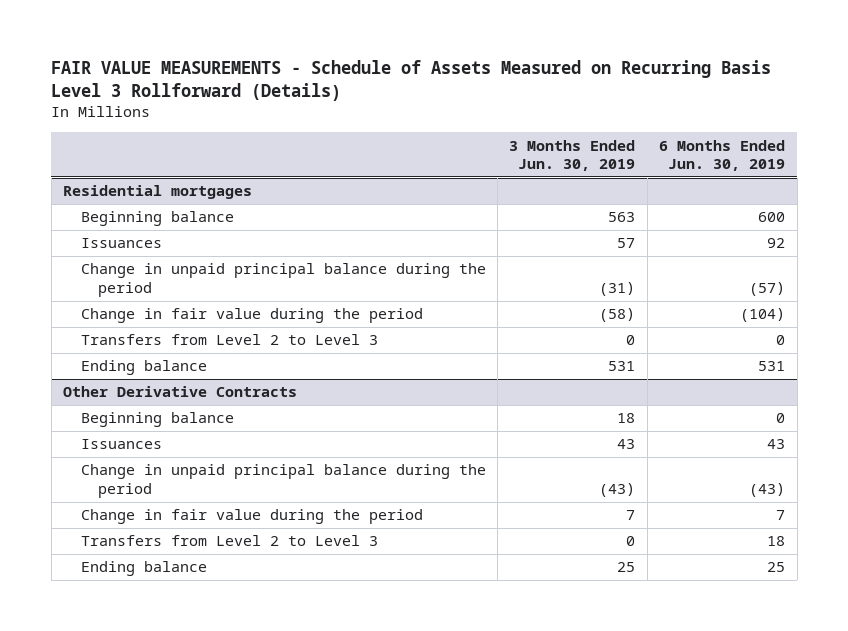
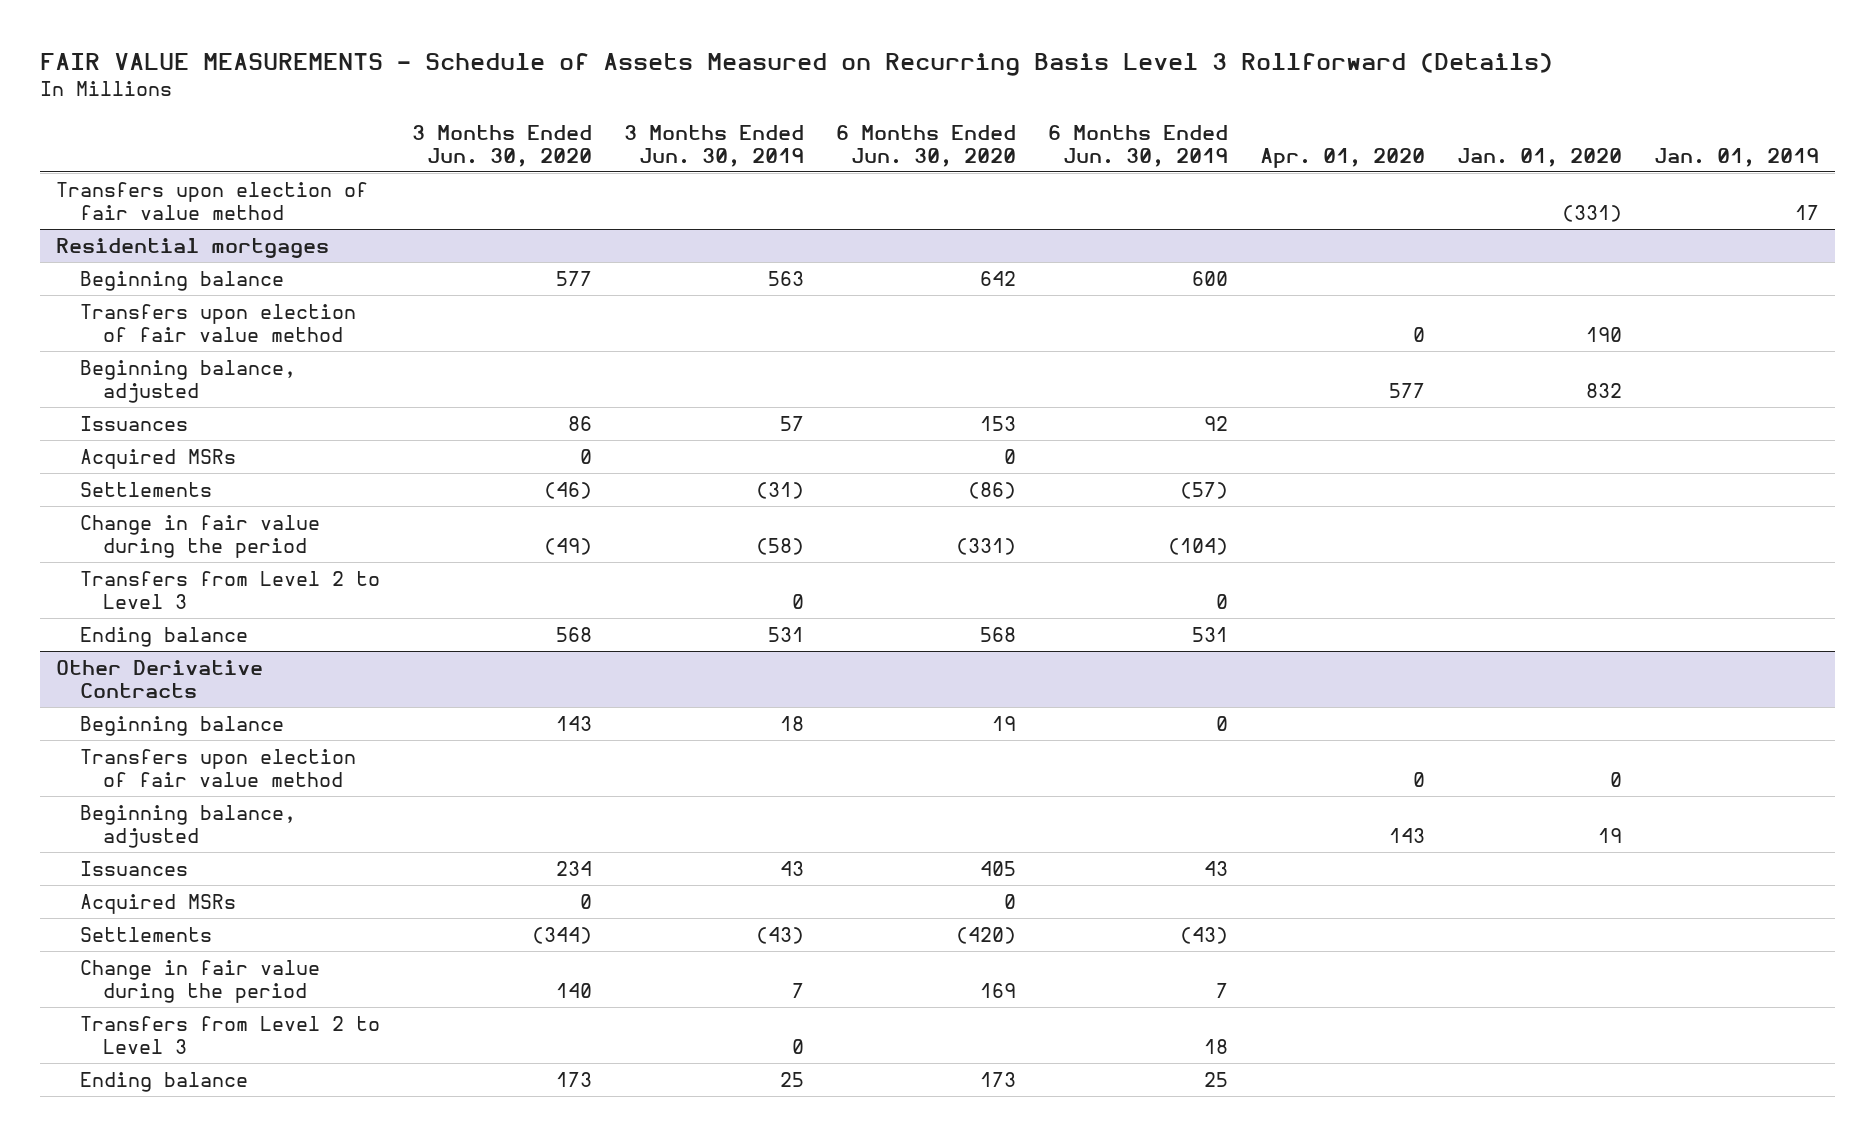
none -> [411,124,592,168] 3 Months Ended Jun. 30, 2020
none -> [835,124,1016,168] 6 Months Ended Jun. 30, 2020
none -> [1259,148,1425,169] Apr. 01, 2020
none -> [1456,148,1622,168] Jan. 01, 2020
none -> [1653,148,1819,168] Jan. 01, 2019
none -> [55,181,368,221] Transfers upon election of fair value method
none -> [79,303,356,343] Transfers upon election of fair value method
none -> [79,359,296,404] Beginning balance, adjusted
none -> [79,448,236,469] Acquired MSRs
[80,263,486,297] Change in unpaid principal balance during the period -> [79,481,212,497] Settlements
none -> [79,748,356,788] Transfers upon election of fair value method
none -> [79,804,296,849] Beginning balance, adjusted
none -> [79,893,236,914] Acquired MSRs
[80,464,486,498] Change in unpaid principal balance during the period -> [79,926,212,942] Settlements

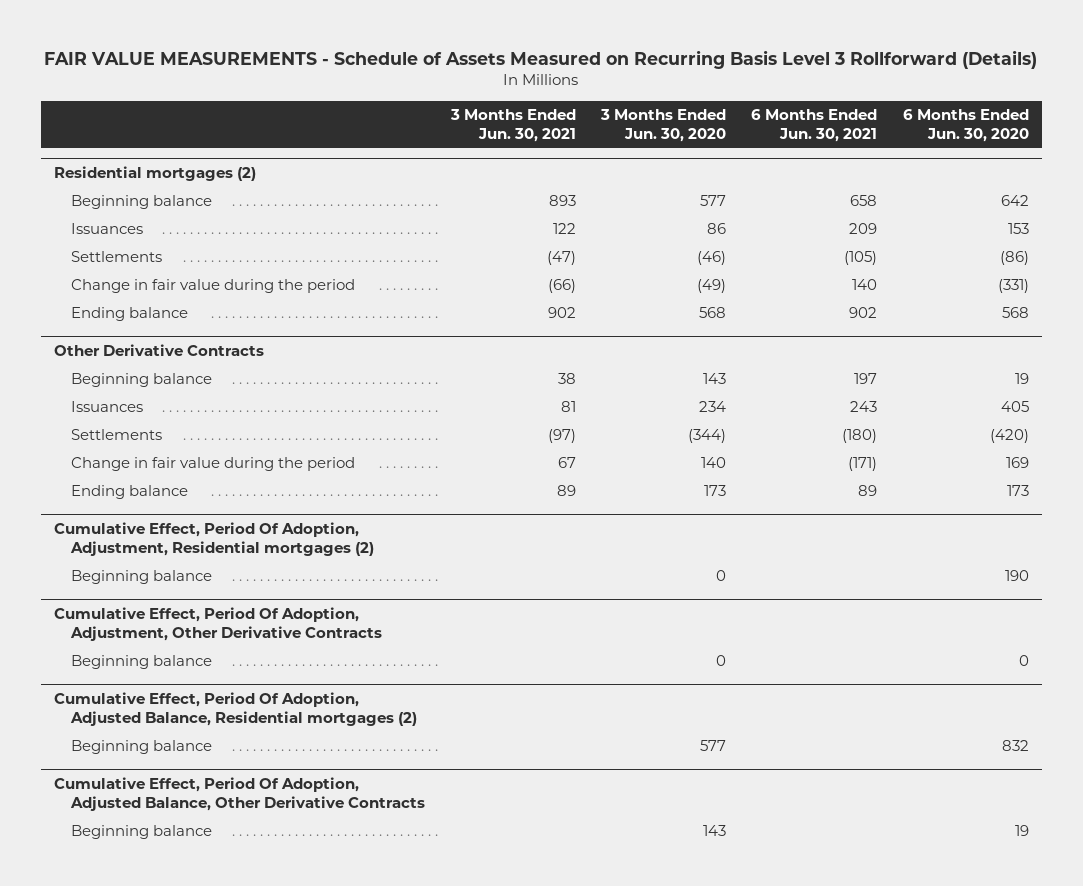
[623,124,804,168] 3 Months Ended Jun. 30, 2019 -> none
[1047,124,1228,168] 6 Months Ended Jun. 30, 2019 -> none
[1259,148,1425,169] Apr. 01, 2020 -> none
[1456,148,1622,168] Jan. 01, 2020 -> none
[1653,148,1819,168] Jan. 01, 2019 -> none
none -> [449,109,576,142] 3 Months Ended Jun. 30, 2021
none -> [751,109,878,142] 6 Months Ended Jun. 30, 2021
[55,181,368,221] Transfers upon election of fair value method -> none
[55,237,329,258] Residential mortgages -> [54,165,257,181] Residential mortgages (2)
[79,303,356,343] Transfers upon election of fair value method -> none
[79,359,296,404] Beginning balance, adjusted -> none
[79,448,236,469] Acquired MSRs -> none
[79,570,380,610] Transfers from Level 2 to Level 3 -> none
[79,748,356,788] Transfers upon election of fair value method -> none
[79,804,296,849] Beginning balance, adjusted -> none
[79,893,236,914] Acquired MSRs -> none
[79,1015,380,1055] Transfers from Level 2 to Level 3 -> none
none -> [54,521,375,556] Cumulative Effect, Period Of Adoption, Adjustment, Residential mortgages (2)
none -> [71,570,213,585] Beginning balance
none -> [54,606,383,641] Cumulative Effect, Period Of Adoption, Adjustment, Other Derivative Contracts
none -> [71,655,213,670] Beginning balance
none -> [54,691,418,726] Cumulative Effect, Period Of Adoption, Adjusted Balance, Residential mortgages (2)
none -> [71,740,213,755] Beginning balance
none -> [54,776,426,811] Cumulative Effect, Period Of Adoption, Adjusted Balance, Other Derivative Contracts
none -> [71,825,213,840] Beginning balance

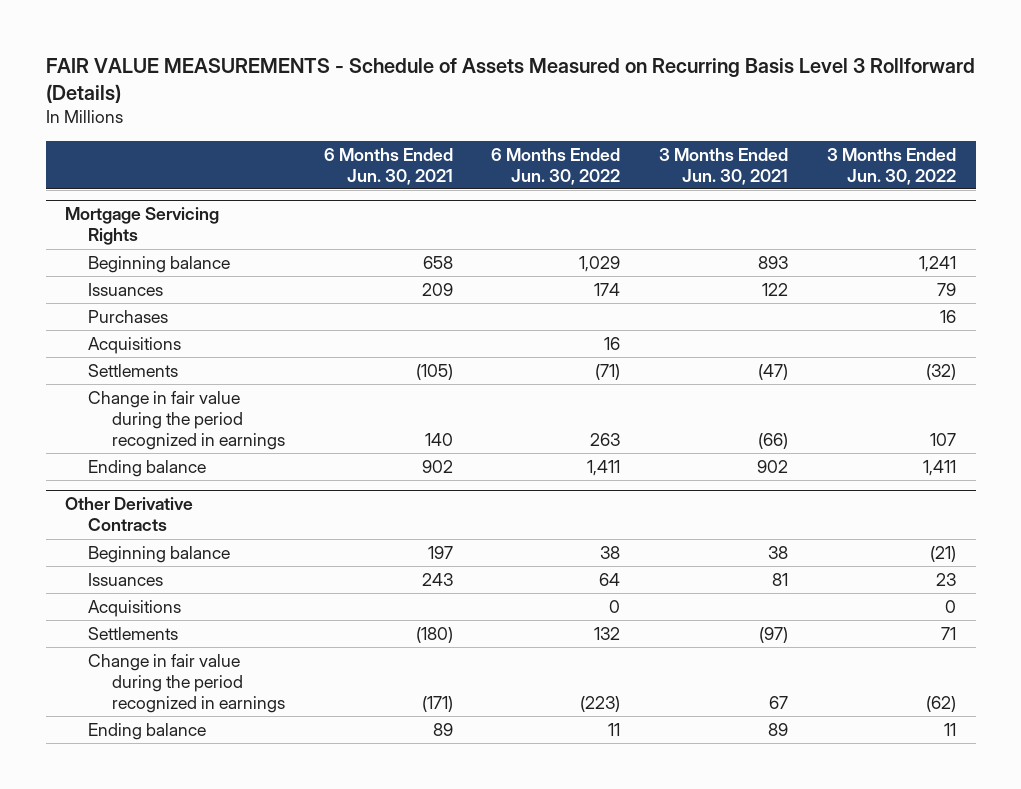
[600,109,727,142] 3 Months Ended Jun. 30, 2020 -> none
[902,109,1029,142] 6 Months Ended Jun. 30, 2020 -> none
none -> [491,147,621,185] 6 Months Ended Jun. 30, 2022
none -> [827,147,957,185] 3 Months Ended Jun. 30, 2022
[54,165,257,181] Residential mortgages (2) -> [65,207,220,246] Mortgage Servicing Rights
none -> [88,309,169,323] Purchases
none -> [88,336,182,354] Acquisitions
[71,279,356,294] Change in fair value during the period -> [88,390,285,450] Change in fair value during the period recognized in earnings
none -> [88,599,182,617] Acquisitions
[71,457,356,472] Change in fair value during the period -> [88,653,285,713] Change in fair value during the period recognized in earnings
[54,521,375,556] Cumulative Effect, Period Of Adoption, Adjustment, Residential mortgages (2) -> none
[71,570,213,585] Beginning balance -> none
[54,606,383,641] Cumulative Effect, Period Of Adoption, Adjustment, Other Derivative Contracts -> none
[71,655,213,670] Beginning balance -> none
[54,691,418,726] Cumulative Effect, Period Of Adoption, Adjusted Balance, Residential mortgages (2) -> none
[71,740,213,755] Beginning balance -> none
[54,776,426,811] Cumulative Effect, Period Of Adoption, Adjusted Balance, Other Derivative Contracts -> none
[71,825,213,840] Beginning balance -> none

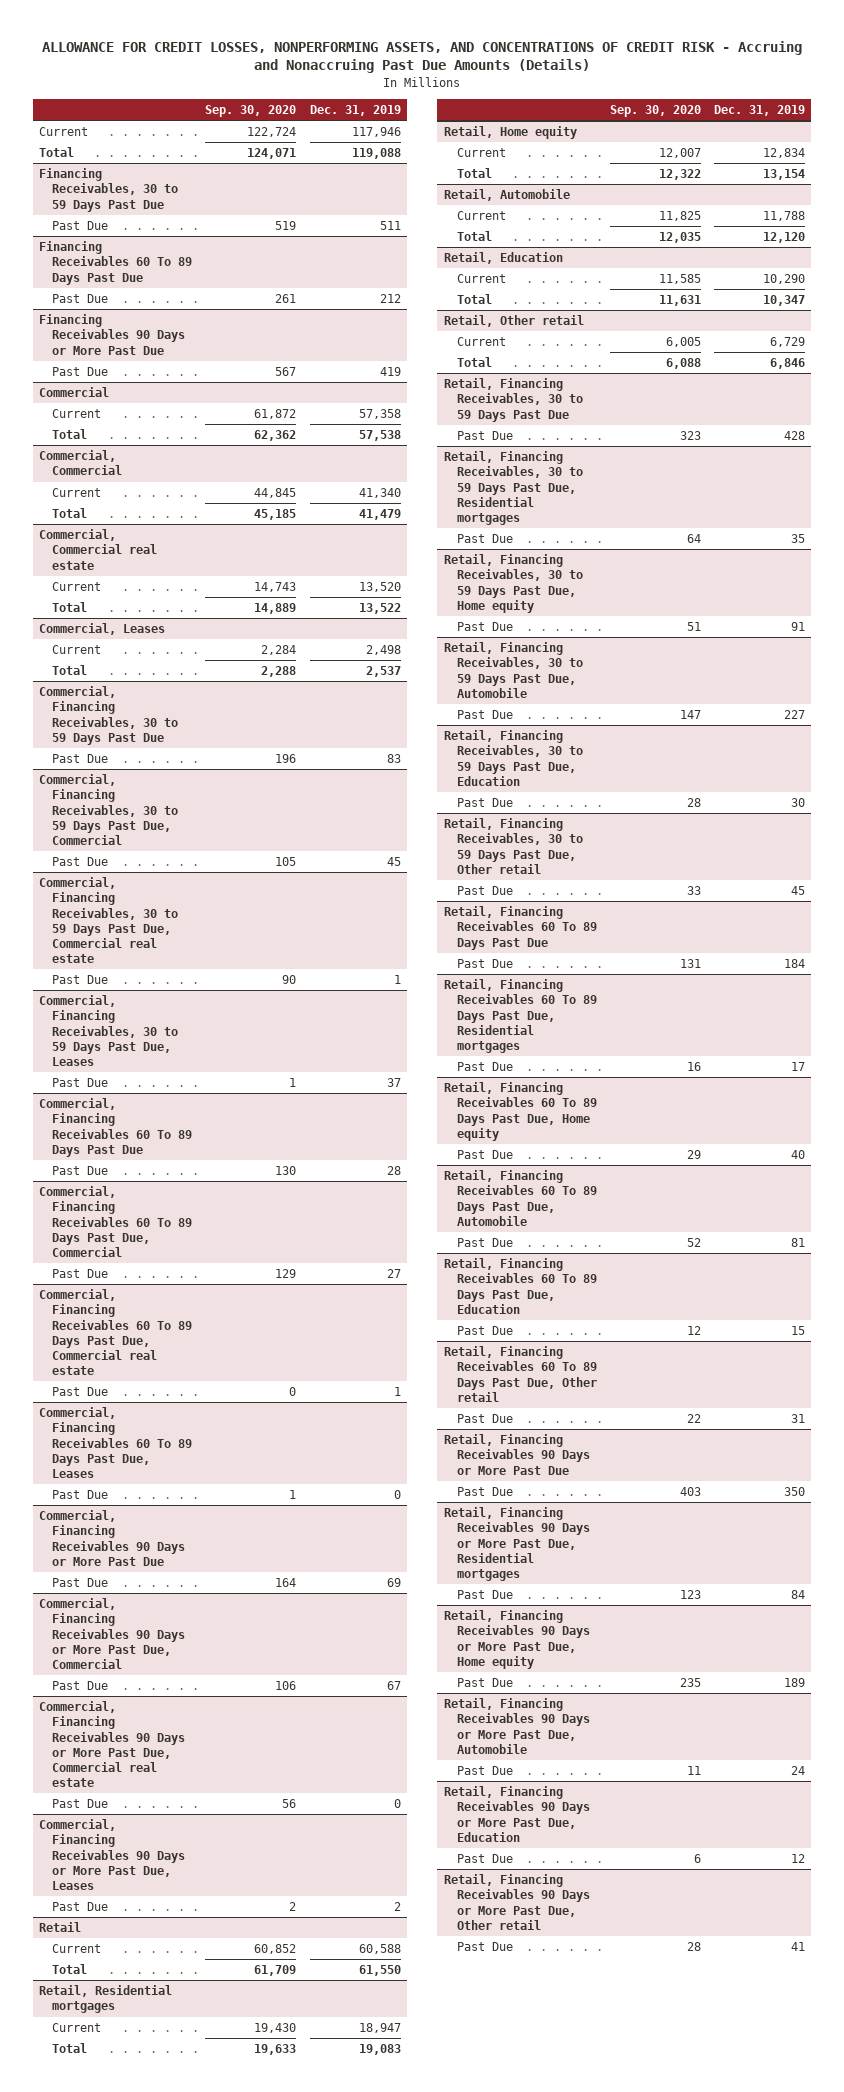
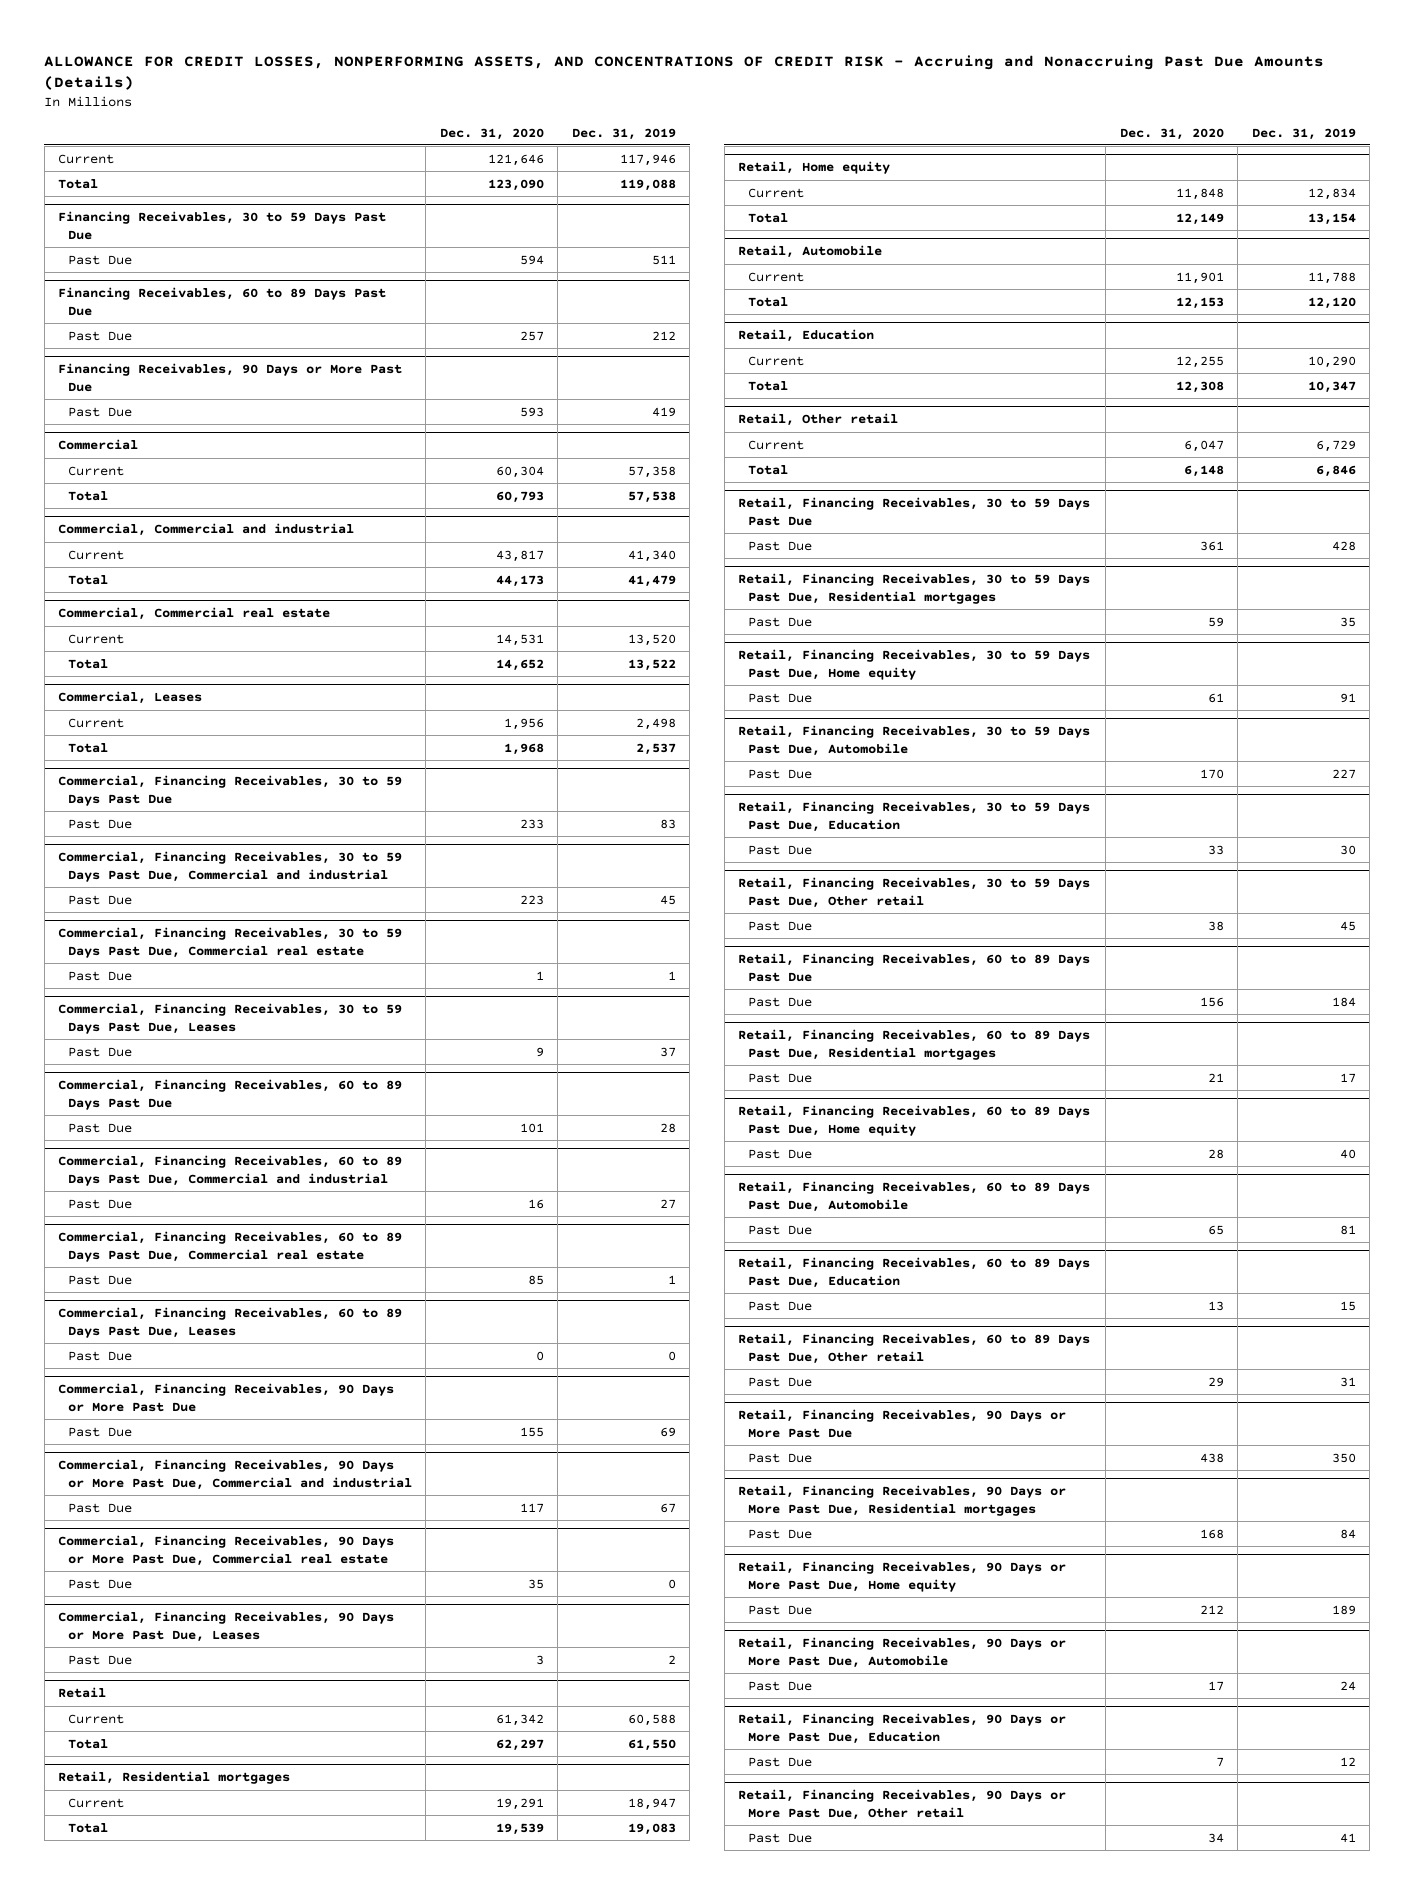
[205,104,297,117] Sep. 30, 2020 -> none
none -> [439,127,544,140] Dec. 31, 2020
[39,241,193,285] Financing Receivables 60 To 89 Days Past Due -> [57,287,386,316] Financing Receivables, 60 to 89 Days Past Due
[39,314,186,355] Financing Receivables 90 Days or More Past Due -> [57,363,402,392] Financing Receivables, 90 Days or More Past Due
[39,450,123,476] Commercial, Commercial -> none
none -> [57,523,354,537] Commercial, Commercial and industrial
[39,774,179,845] Commercial, Financing Receivables, 30 to 59 Days Past Due, Commercial -> [57,851,402,882] Commercial, Financing Receivables, 30 to 59 Days Past Due, Commercial and industrial
[39,1098,193,1157] Commercial, Financing Receivables 60 To 89 Days Past Due -> [57,1079,402,1110] Commercial, Financing Receivables, 60 to 89 Days Past Due
[39,1186,193,1257] Commercial, Financing Receivables 60 To 89 Days Past Due, Commercial -> [57,1155,402,1186] Commercial, Financing Receivables, 60 to 89 Days Past Due, Commercial and industrial
[39,1289,193,1376] Commercial, Financing Receivables 60 To 89 Days Past Due, Commercial real estate -> [57,1231,402,1262] Commercial, Financing Receivables, 60 to 89 Days Past Due, Commercial real estate
[39,1407,193,1478] Commercial, Financing Receivables 60 To 89 Days Past Due, Leases -> [57,1307,402,1338] Commercial, Financing Receivables, 60 to 89 Days Past Due, Leases
[39,1510,186,1566] Commercial, Financing Receivables 90 Days or More Past Due -> [57,1383,394,1412] Commercial, Financing Receivables, 90 Days or More Past Due
[39,1598,186,1669] Commercial, Financing Receivables 90 Days or More Past Due, Commercial -> [57,1459,412,1490] Commercial, Financing Receivables, 90 Days or More Past Due, Commercial and industrial
[39,1701,186,1788] Commercial, Financing Receivables 90 Days or More Past Due, Commercial real estate -> [57,1535,394,1566] Commercial, Financing Receivables, 90 Days or More Past Due, Commercial real estate
[39,1819,186,1890] Commercial, Financing Receivables 90 Days or More Past Due, Leases -> [57,1611,394,1642] Commercial, Financing Receivables, 90 Days or More Past Due, Leases
[443,906,597,950] Retail, Financing Receivables 60 To 89 Days Past Due -> [738,953,1091,982] Retail, Financing Receivables, 60 to 89 Days Past Due
[443,979,597,1053] Retail, Financing Receivables 60 To 89 Days Past Due, Residential mortgages -> [738,1029,1091,1060] Retail, Financing Receivables, 60 to 89 Days Past Due, Residential mortgages
[443,1082,597,1141] Retail, Financing Receivables 60 To 89 Days Past Due, Home equity -> [738,1105,1091,1136] Retail, Financing Receivables, 60 to 89 Days Past Due, Home equity
[443,1170,597,1226] Retail, Financing Receivables 60 To 89 Days Past Due, Automobile -> [738,1181,1091,1212] Retail, Financing Receivables, 60 to 89 Days Past Due, Automobile
[443,1258,597,1314] Retail, Financing Receivables 60 To 89 Days Past Due, Education -> [738,1257,1091,1288] Retail, Financing Receivables, 60 to 89 Days Past Due, Education
[443,1346,597,1402] Retail, Financing Receivables 60 To 89 Days Past Due, Other retail -> [738,1333,1091,1364] Retail, Financing Receivables, 60 to 89 Days Past Due, Other retail
[443,1434,590,1475] Retail, Financing Receivables 90 Days or More Past Due -> [738,1409,1067,1438] Retail, Financing Receivables, 90 Days or More Past Due
[443,1507,590,1581] Retail, Financing Receivables 90 Days or More Past Due, Residential mortgages -> [738,1485,1067,1516] Retail, Financing Receivables, 90 Days or More Past Due, Residential mortgages
[443,1610,590,1669] Retail, Financing Receivables 90 Days or More Past Due, Home equity -> [738,1561,1067,1592] Retail, Financing Receivables, 90 Days or More Past Due, Home equity
[443,1698,590,1754] Retail, Financing Receivables 90 Days or More Past Due, Automobile -> [738,1637,1067,1668] Retail, Financing Receivables, 90 Days or More Past Due, Automobile
[443,1786,590,1842] Retail, Financing Receivables 90 Days or More Past Due, Education -> [738,1713,1067,1744] Retail, Financing Receivables, 90 Days or More Past Due, Education
[443,1874,590,1930] Retail, Financing Receivables 90 Days or More Past Due, Other retail -> [738,1789,1067,1820] Retail, Financing Receivables, 90 Days or More Past Due, Other retail

